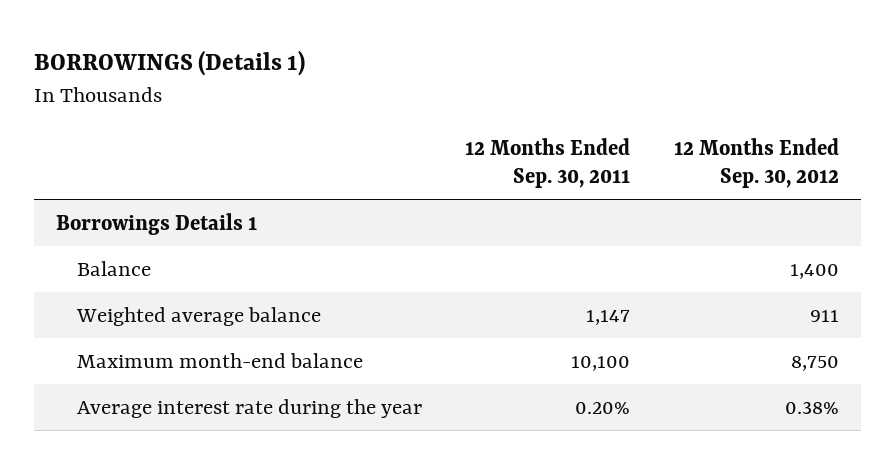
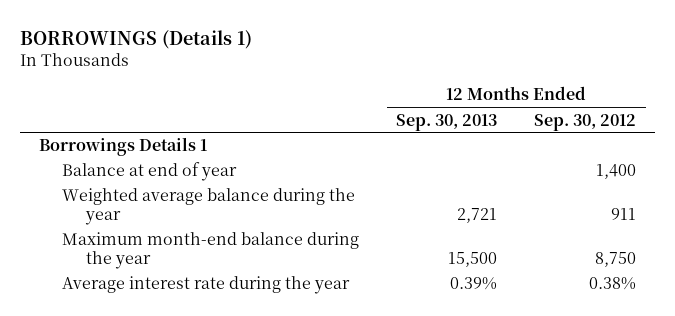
[465,137,631,189] 12 Months Ended Sep. 30, 2011 -> none
none -> [396,113,498,131] Sep. 30, 2013
[77,260,152,276] Balance -> [62,162,238,182] Balance at end of year
[76,306,322,326] Weighted average balance -> [62,188,356,226] Weighted average balance during the year
[77,352,364,368] Maximum month-end balance -> [62,232,360,270] Maximum month-end balance during the year

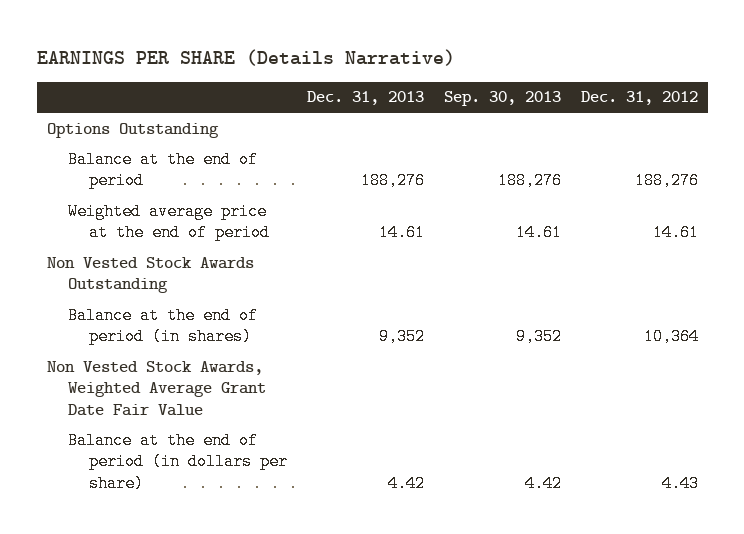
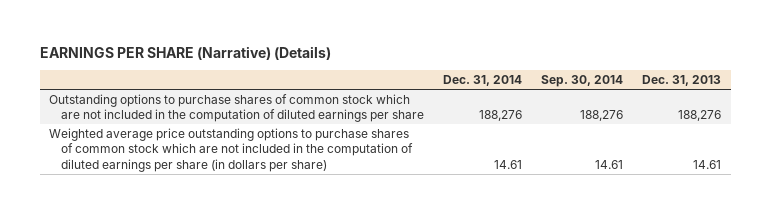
[36,49,455,67] EARNINGS PER SHARE (Details Narrative) -> [39,46,331,61] EARNINGS PER SHARE (Narrative) (Details)
[443,91,561,107] Sep. 30, 2013 -> none
[580,91,698,106] Dec. 31, 2012 -> none
none -> [442,75,522,87] Dec. 31, 2014
none -> [541,75,624,88] Sep. 30, 2014
[46,122,219,138] Options Outstanding -> none
[46,256,254,294] Non Vested Stock Awards Outstanding -> none
[67,306,258,346] Balance at the end of period (in shares) -> none
[46,360,266,416] Non Vested Stock Awards, Weighted Average Grant Date Fair Value -> none
[67,431,288,492] Balance at the end of period (in dollars per share) -> none
[67,150,258,190] Balance at the end of period -> [49,93,424,123] Outstanding options to purchase shares of common stock which are not included in the computation of diluted earnings per share
[67,202,270,242] Weighted average price at the end of period -> [49,127,413,172] Weighted average price outstanding options to purchase shares of common stock which are not included in the computation of diluted earnings per share (in dollars per share)

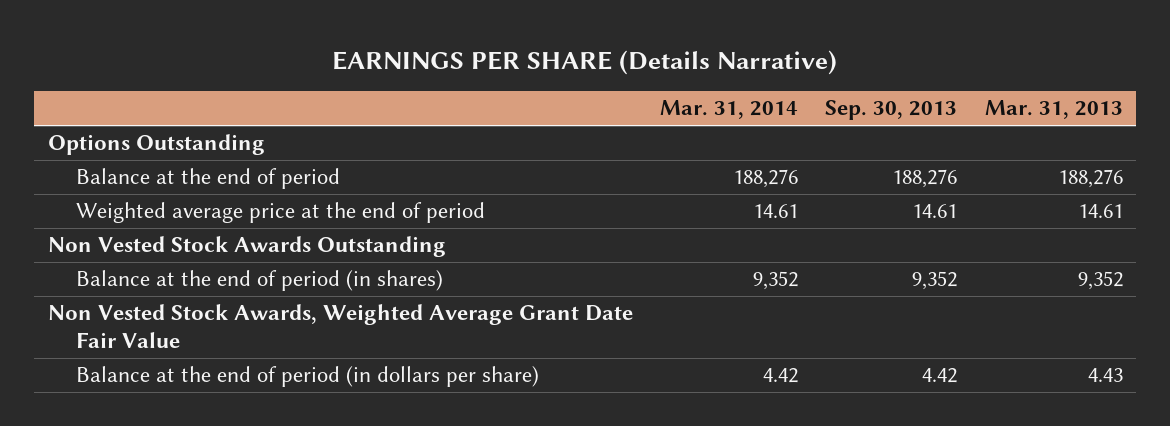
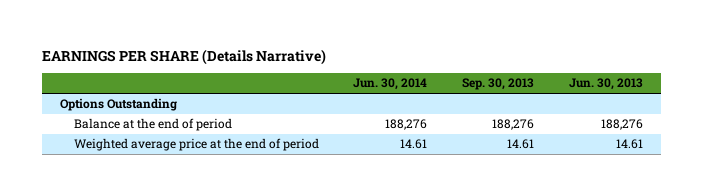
[660,100,799,120] Mar. 31, 2014 -> none
[984,100,1123,120] Mar. 31, 2013 -> none
none -> [353,78,428,91] Jun. 30, 2014
none -> [569,78,644,91] Jun. 30, 2013
[47,236,446,258] Non Vested Stock Awards Outstanding -> none
[76,270,444,292] Balance at the end of period (in shares) -> none
[47,304,633,349] Non Vested Stock Awards, Weighted Average Grant Date Fair Value -> none
[76,366,540,388] Balance at the end of period (in dollars per share) -> none

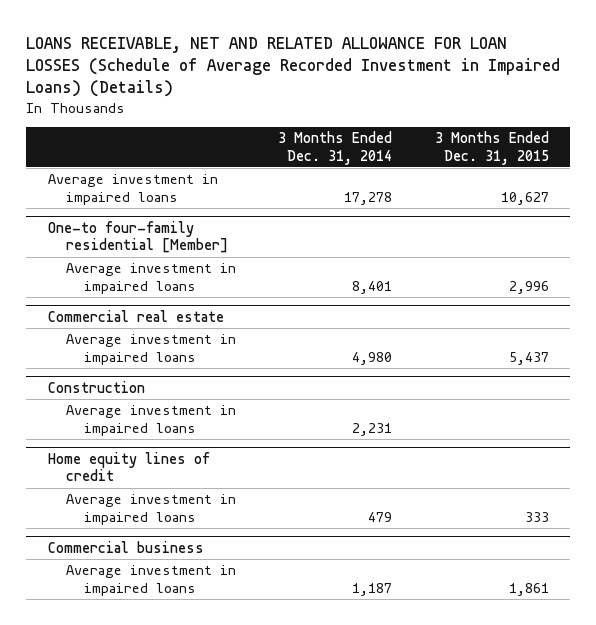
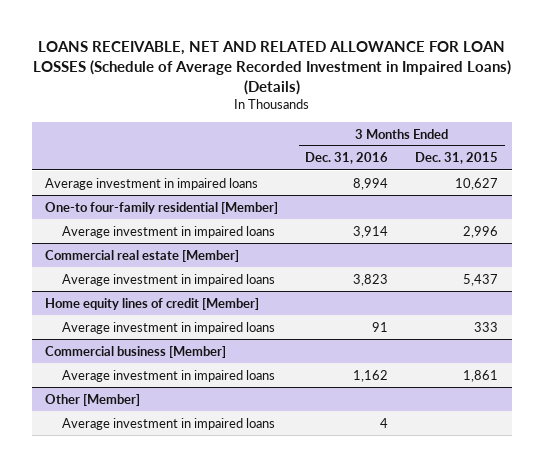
[278,131,393,165] 3 Months Ended Dec. 31, 2014 -> none
none -> [305,152,389,165] Dec. 31, 2016
[47,309,224,322] Commercial real estate -> [45,249,240,262] Commercial real estate [Member]
[47,380,145,393] Construction -> none
[65,405,236,436] Average investment in impaired loans -> none
[47,451,210,482] Home equity lines of credit -> [45,297,260,310] Home equity lines of credit [Member]
[47,540,204,553] Commercial business -> [45,345,227,358] Commercial business [Member]
none -> [45,393,141,406] Other [Member]
none -> [62,417,276,430] Average investment in impaired loans

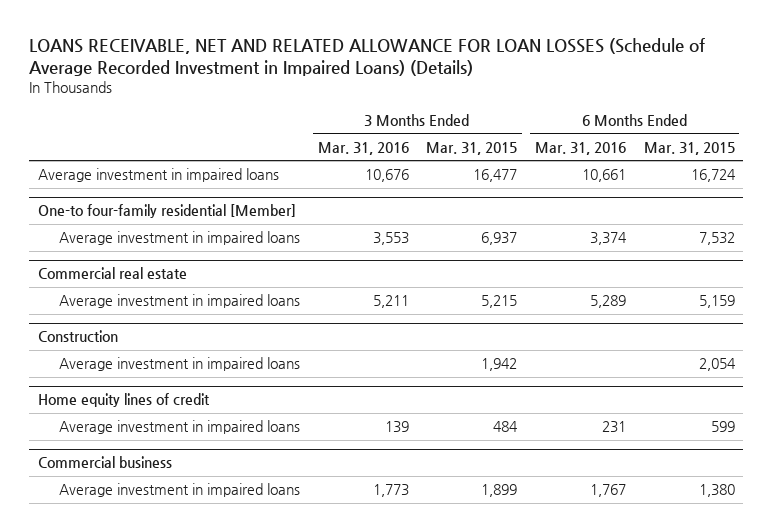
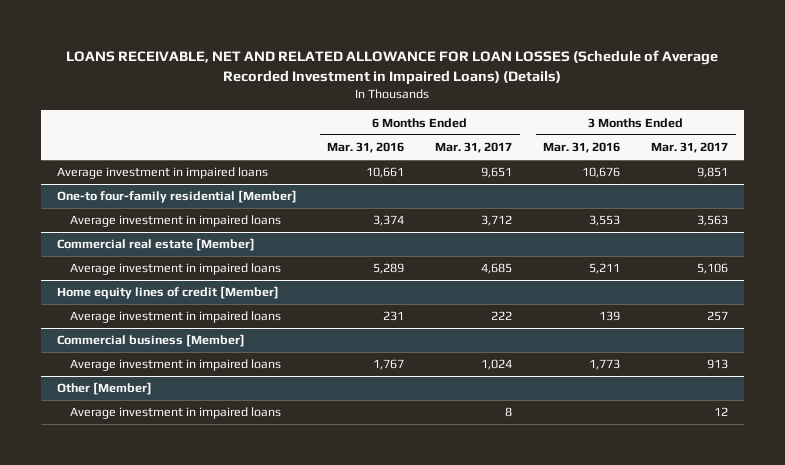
[426,141,518,155] Mar. 31, 2015 -> none
[643,141,735,155] Mar. 31, 2015 -> none
none -> [435,142,513,154] Mar. 31, 2017
none -> [651,142,729,154] Mar. 31, 2017
[37,267,187,280] Commercial real estate -> [56,238,255,252] Commercial real estate [Member]
[37,330,118,343] Construction -> none
[58,357,300,372] Average investment in impaired loans -> none
[37,393,210,408] Home equity lines of credit -> [56,286,279,300] Home equity lines of credit [Member]
[37,456,172,469] Commercial business -> [56,334,245,348] Commercial business [Member]
none -> [56,382,152,396] Other [Member]
none -> [70,407,282,420] Average investment in impaired loans

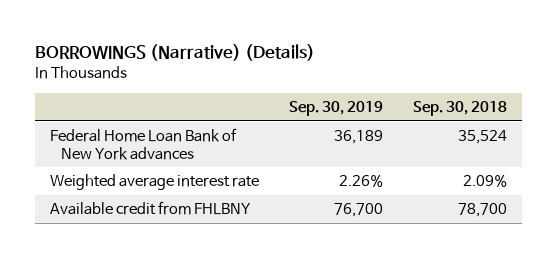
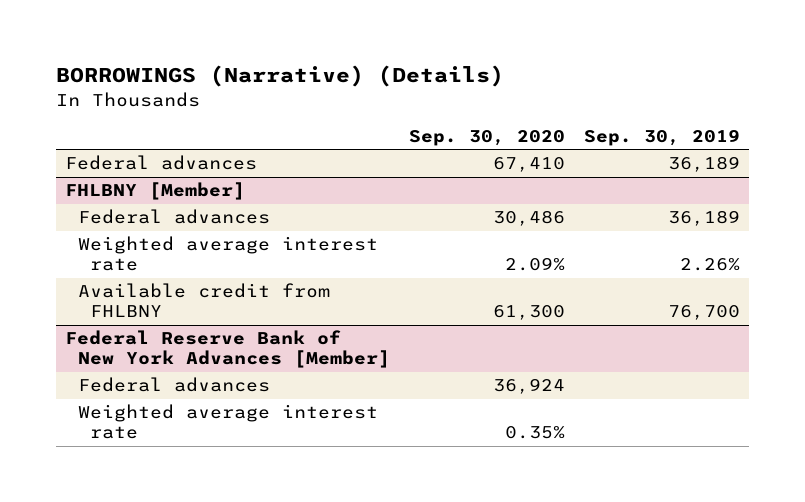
[412,100,507,116] Sep. 30, 2018 -> none
none -> [408,130,565,147] Sep. 30, 2020
[50,128,238,160] Federal Home Loan Bank of New York advances -> [65,155,258,171] Federal advances
none -> [65,182,246,201] FHLBNY [Member]
none -> [77,209,270,225] Federal advances
none -> [65,330,390,369] Federal Reserve Bank of New York Advances [Member]
none -> [77,377,270,393] Federal advances
none -> [77,404,378,440] Weighted average interest rate

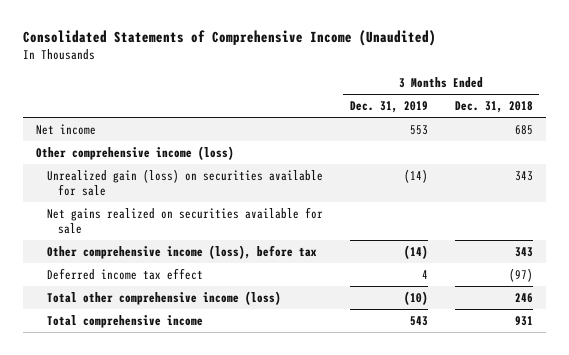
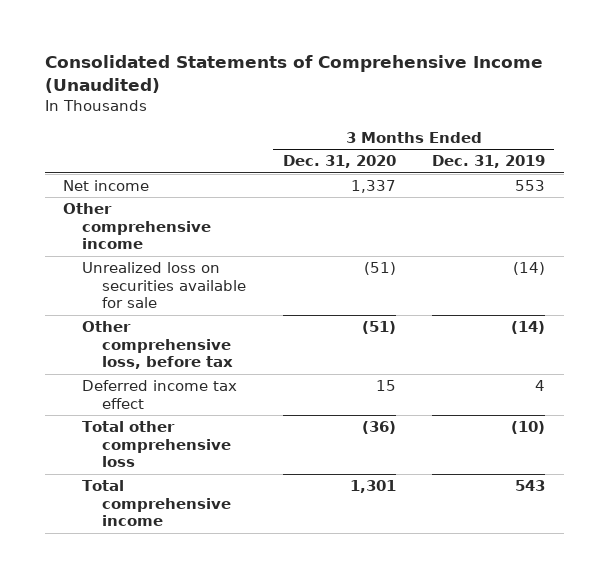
[454,101,533,114] Dec. 31, 2018 -> none
none -> [282,155,396,169] Dec. 31, 2020
[46,206,323,234] Net gains realized on securities available for sale -> none
[36,145,235,160] Other comprehensive income (loss) -> [62,203,212,250] Other comprehensive income
[46,168,323,196] Unrealized gain (loss) on securities available for sale -> [82,262,246,309] Unrealized loss on securities available for sale
[46,244,317,259] Other comprehensive income (loss), before tax -> [82,321,233,370] Other comprehensive loss, before tax
[46,290,281,305] Total other comprehensive income (loss) -> [82,421,231,468] Total other comprehensive loss

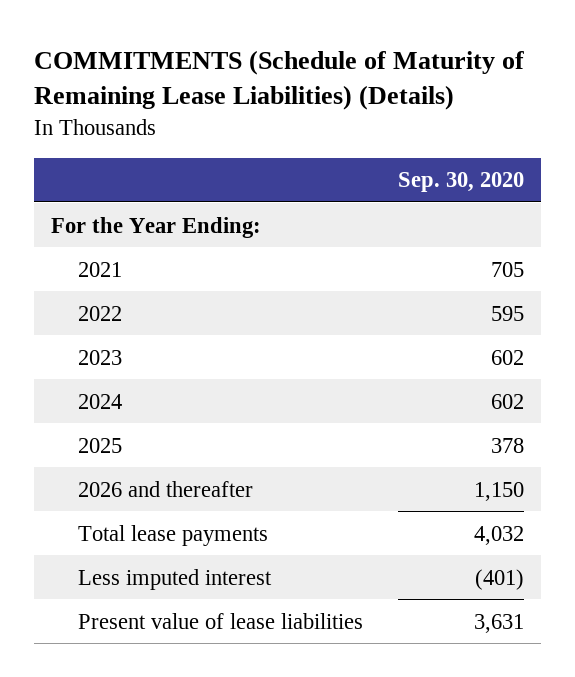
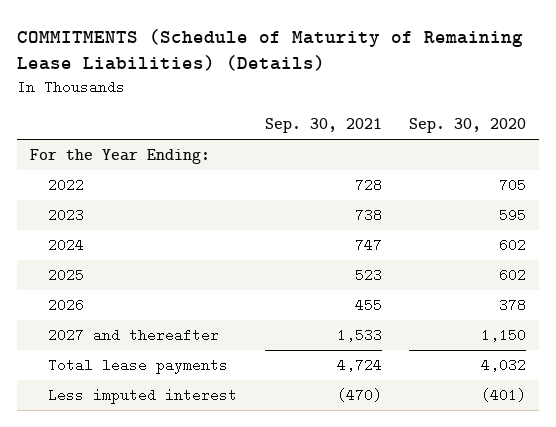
none -> [264,118,382,134] Sep. 30, 2021
[78,349,123,365] 2023 -> none
[78,261,123,277] 2021 -> [48,178,85,193] 2022
[78,305,123,321] 2022 -> [48,208,85,223] 2023
[491,437,525,453] 378 -> [498,268,526,283] 602
none -> [48,298,85,313] 2026
[78,480,254,497] 2026 and thereafter -> [48,328,220,343] 2027 and thereafter
[78,612,364,629] Present value of lease liabilities -> none

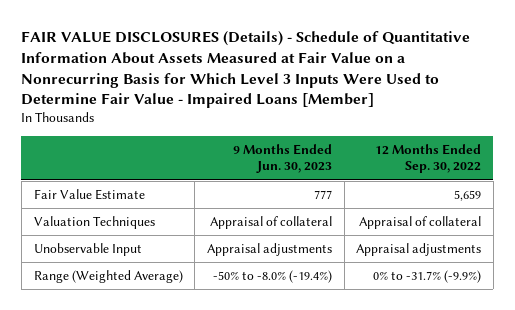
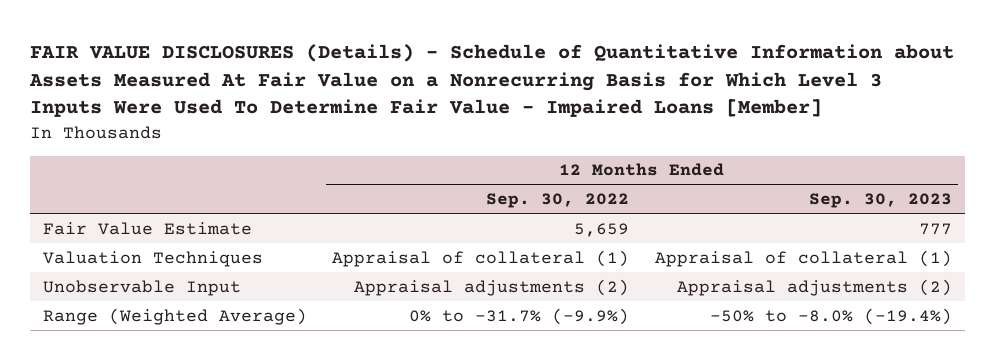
[21,31,471,109] FAIR VALUE DISCLOSURES (Details) - Schedule of Quantitative Information About Assets Measured at Fair Value on a Nonrecurring Basis for Which Level 3 Inputs Were Used to Determine Fair Value - Impaired Loans [Member] -> [28,43,954,118] FAIR VALUE DISCLOSURES (Details) - Schedule of Quantitative Information about Assets Measured At Fair Value on a Nonrecurring Basis for Which Level 3 Inputs Were Used To Determine Fair Value - Impaired Loans [Member]
[232,143,332,174] 9 Months Ended Jun. 30, 2023 -> none
none -> [808,192,952,208] Sep. 30, 2023
[359,215,482,229] Appraisal of collateral -> [332,249,630,267] Appraisal of collateral (1)
[356,242,482,256] Appraisal adjustments -> [354,278,630,296] Appraisal adjustments (2)

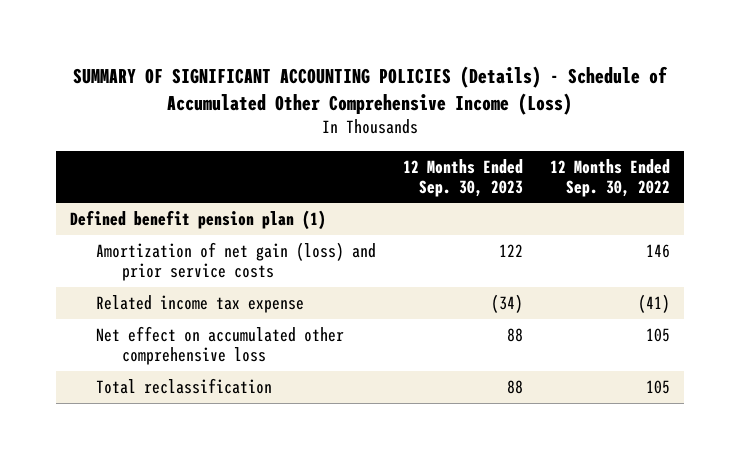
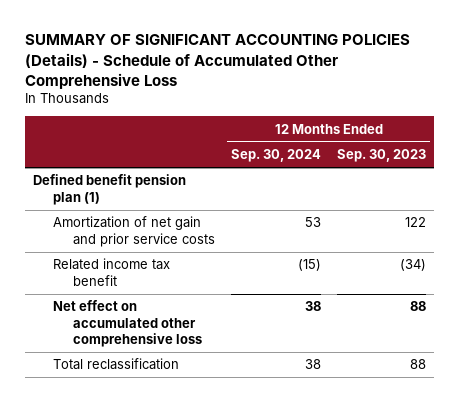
[73,66,669,116] SUMMARY OF SIGNIFICANT ACCOUNTING POLICIES (Details) - Schedule of Accumulated Other Comprehensive Income (Loss) -> [25,34,411,89] SUMMARY OF SIGNIFICANT ACCOUNTING POLICIES (Details) - Schedule of Accumulated Other Comprehensive Loss
[550,158,671,197] 12 Months Ended Sep. 30, 2022 -> none
none -> [230,149,321,163] Sep. 30, 2024
[95,241,376,282] Amortization of net gain (loss) and prior service costs -> [53,216,215,247] Amortization of net gain and prior service costs
[95,294,304,313] Related income tax expense -> [53,258,171,286] Related income tax benefit

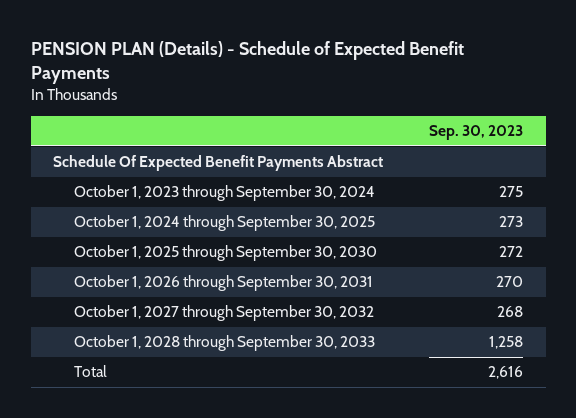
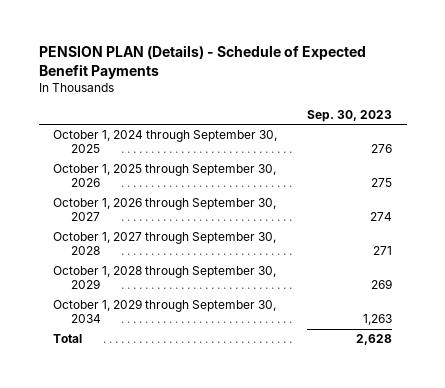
[53,155,384,172] Schedule Of Expected Benefit Payments Abstract -> none
[74,185,376,202] October 1, 2023 through September 30, 2024 -> [53,130,278,154] October 1, 2024 through September 30, 2025
[498,186,523,198] 275 -> [370,144,392,154] 276
[74,215,376,232] October 1, 2024 through September 30, 2025 -> [53,164,277,188] October 1, 2025 through September 30, 2026
[498,216,523,228] 273 -> [370,178,392,188] 275
[74,245,378,262] October 1, 2025 through September 30, 2030 -> [53,198,277,222] October 1, 2026 through September 30, 2027
[498,246,523,258] 272 -> [369,212,392,222] 274
[74,275,374,292] October 1, 2026 through September 30, 2031 -> [53,232,277,256] October 1, 2027 through September 30, 2028
[495,276,523,288] 270 -> [372,246,392,256] 271
[74,305,375,322] October 1, 2027 through September 30, 2032 -> [53,266,277,290] October 1, 2028 through September 30, 2029
[496,306,523,318] 268 -> [370,279,392,290] 269
[74,335,376,352] October 1, 2028 through September 30, 2033 -> [53,299,277,324] October 1, 2029 through September 30, 2034
[488,336,523,350] 1,258 -> [362,314,392,326] 1,263
[487,366,523,380] 2,616 -> [355,334,392,346] 2,628

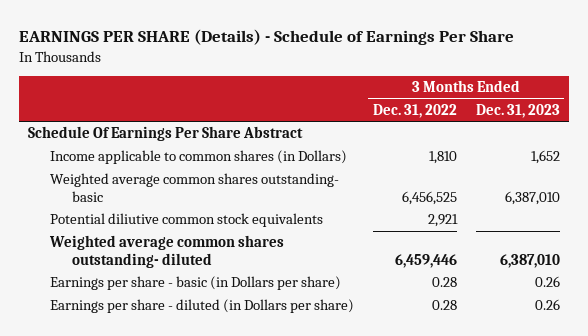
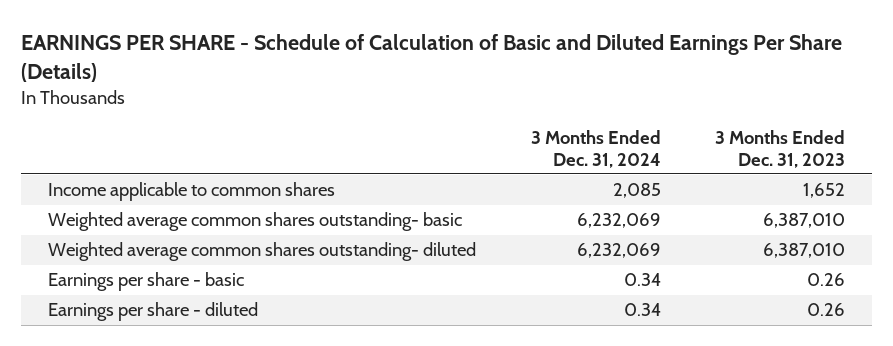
[19,28,515,45] EARNINGS PER SHARE (Details) - Schedule of Earnings Per Share -> [21,33,843,82] EARNINGS PER SHARE - Schedule of Calculation of Basic and Diluted Earnings Per Share (Details)
[373,104,458,119] Dec. 31, 2022 -> none
none -> [530,129,661,168] 3 Months Ended Dec. 31, 2024
[28,126,304,142] Schedule Of Earnings Per Share Abstract -> none
[50,150,348,165] Income applicable to common shares (in Dollars) -> [48,182,336,202] Income applicable to common shares
[50,213,324,228] Potential diliutive common stock equivalents -> none
[50,276,342,291] Earnings per share - basic (in Dollars per share) -> [48,272,245,292] Earnings per share - basic
[50,299,355,314] Earnings per share - diluted (in Dollars per share) -> [48,302,259,322] Earnings per share - diluted

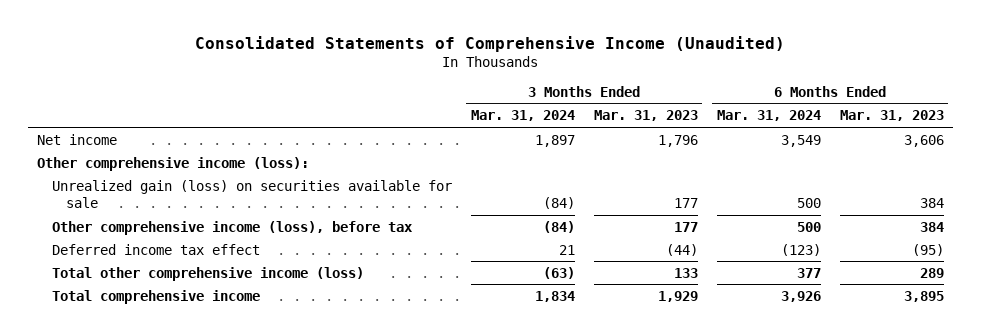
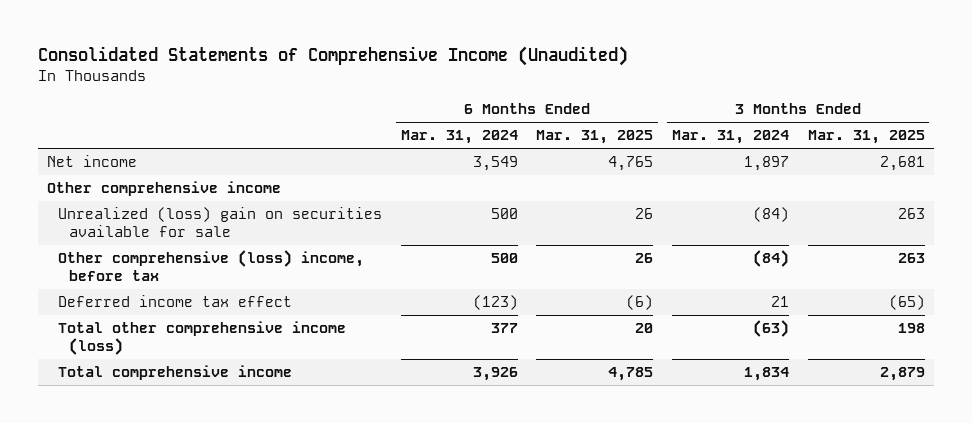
[593,110,698,122] Mar. 31, 2023 -> none
[839,110,944,122] Mar. 31, 2023 -> none
none -> [536,130,654,145] Mar. 31, 2025
none -> [807,130,925,145] Mar. 31, 2025
[37,156,310,171] Other comprehensive income (loss): -> [47,181,282,197] Other comprehensive income
[51,179,452,209] Unrealized gain (loss) on securities available for sale -> [57,207,382,237] Unrealized (loss) gain on securities available for sale
[51,220,413,235] Other comprehensive income (loss), before tax -> [57,250,364,281] Other comprehensive (loss) income, before tax

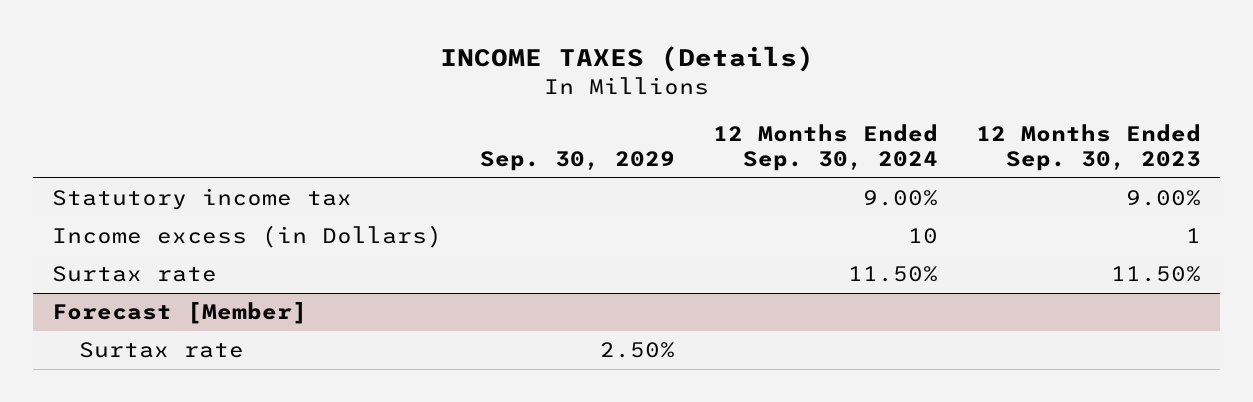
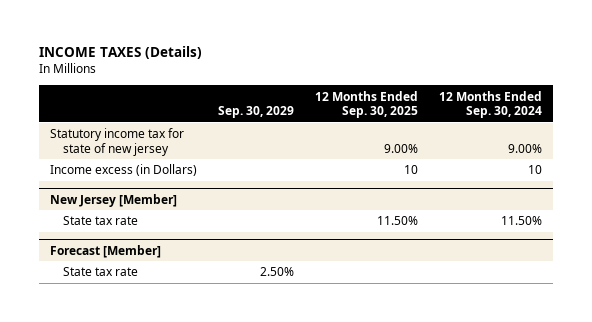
[975,124,1201,172] 12 Months Ended Sep. 30, 2023 -> none
none -> [315,90,419,118] 12 Months Ended Sep. 30, 2025
[52,188,353,211] Statutory income tax -> [49,128,184,156] Statutory income tax for state of new jersey
none -> [49,193,177,207] New Jersey [Member]
[52,266,218,283] Surtax rate -> [62,216,138,226] State tax rate
[78,342,244,359] Surtax rate -> [62,267,138,277] State tax rate

